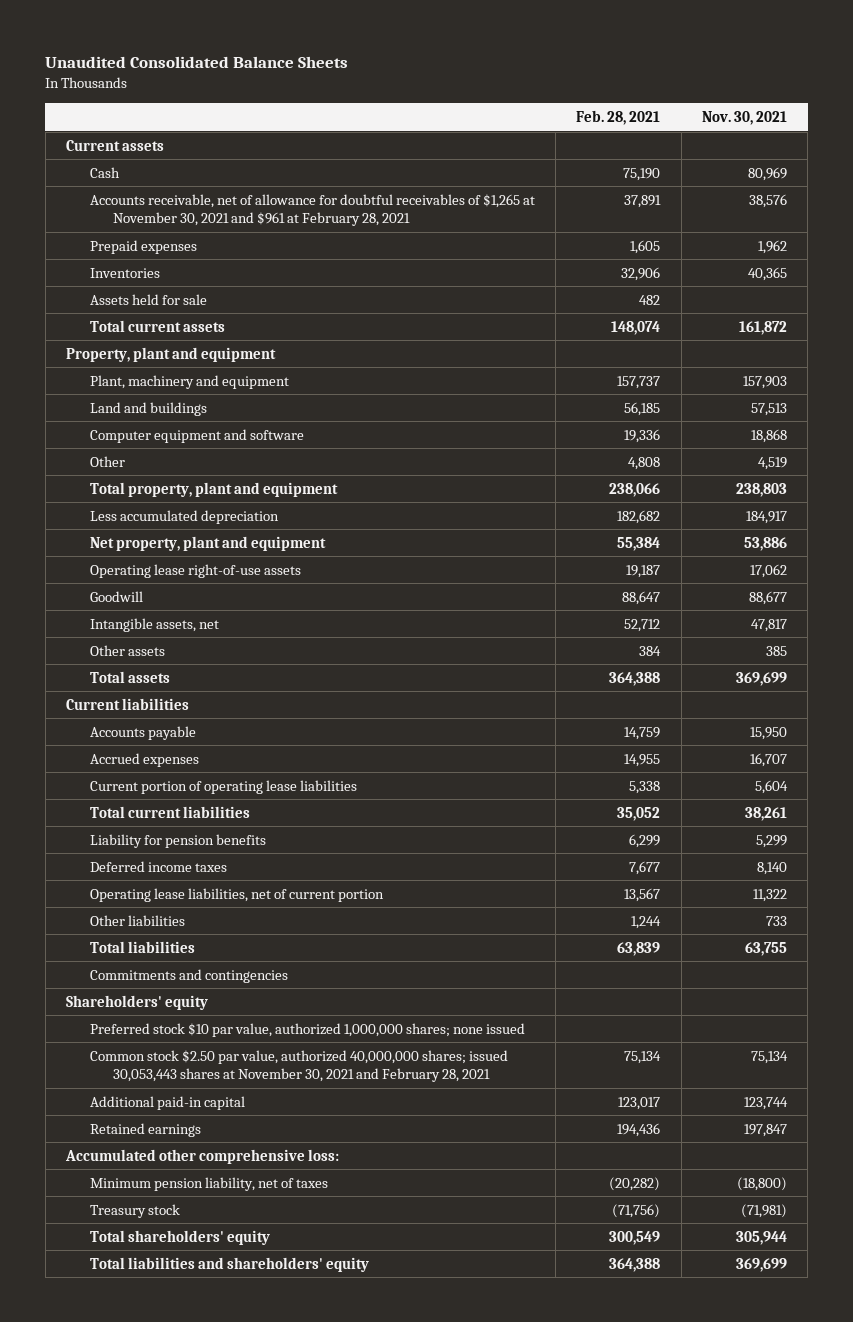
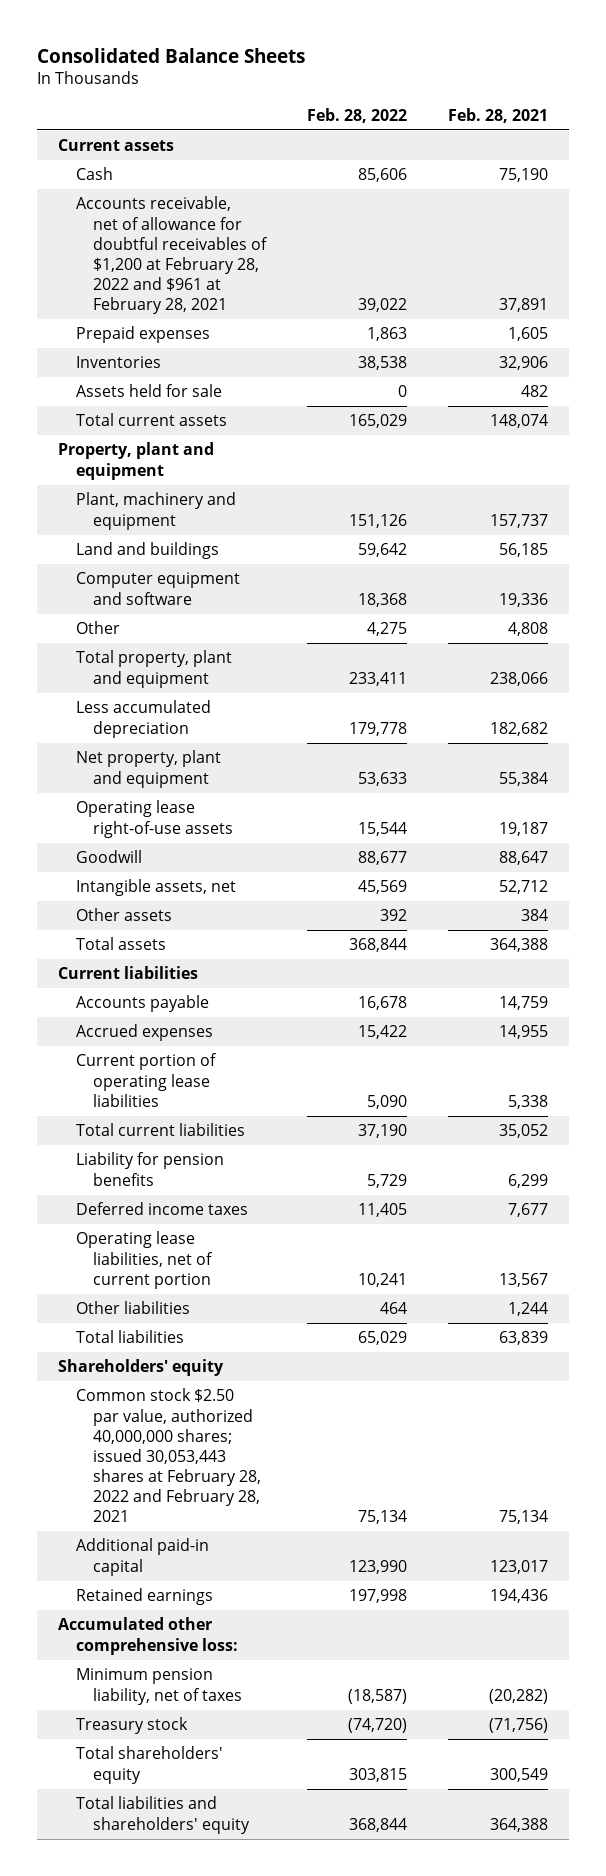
[45,56,349,69] Unaudited Consolidated Balance Sheets -> [37,47,306,63] Consolidated Balance Sheets
[702,110,788,125] Nov. 30, 2021 -> none
none -> [307,108,408,124] Feb. 28, 2022
[89,193,535,227] Accounts receivable, net of allowance for doubtful receivables of $1,265 at November 30, 2021 and $961 at February 28, 2021 -> [75,196,269,314] Accounts receivable, net of allowance for doubtful receivables of $1,200 at February 28, 2022 and $961 at February 28, 2021
[89,968,288,983] Commitments and contingencies -> none
[89,1022,525,1037] Preferred stock $10 par value, authorized 1,000,000 shares; none issued -> none
[89,1049,508,1083] Common stock $2.50 par value, authorized 40,000,000 shares; issued 30,053,443 shares at November 30, 2021 and February 28, 2021 -> [75,1388,262,1522] Common stock $2.50 par value, authorized 40,000,000 shares; issued 30,053,443 shares at February 28, 2022 and February 28, 2021

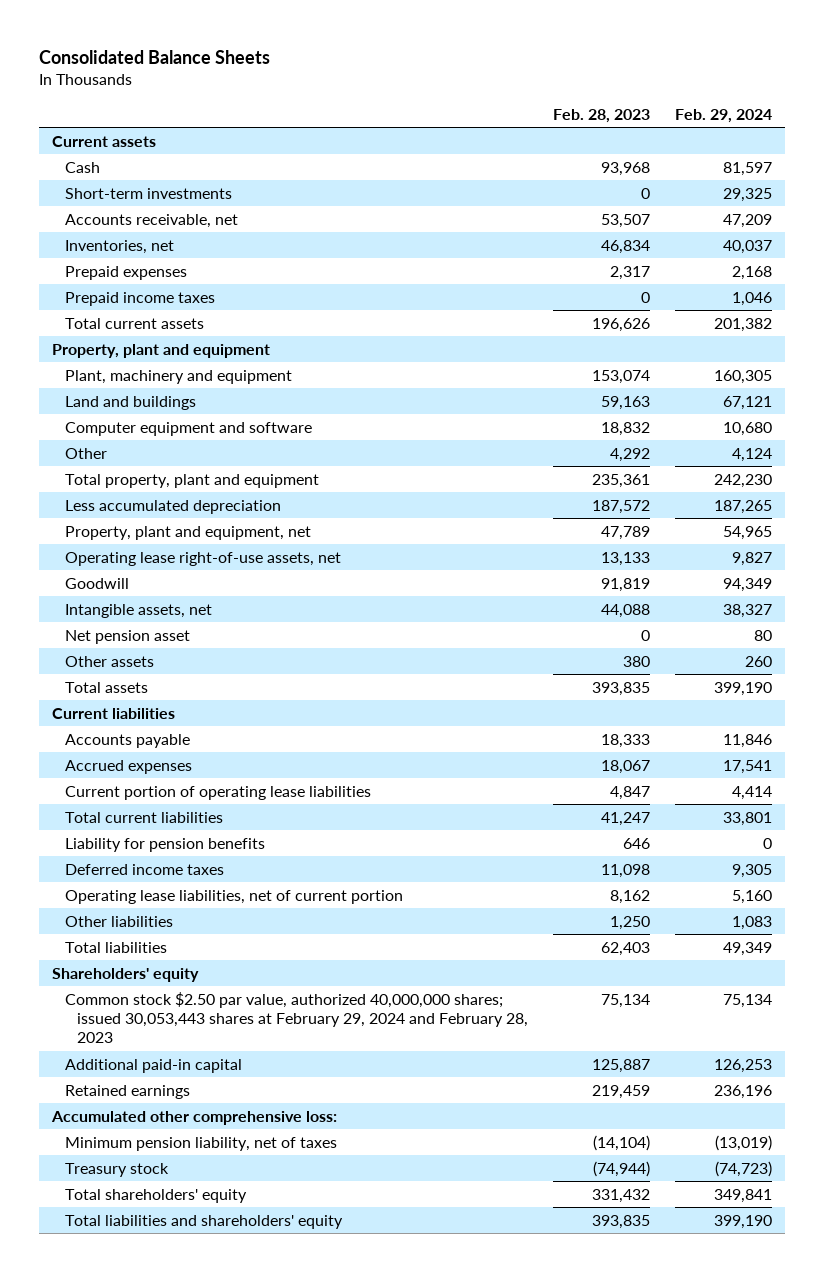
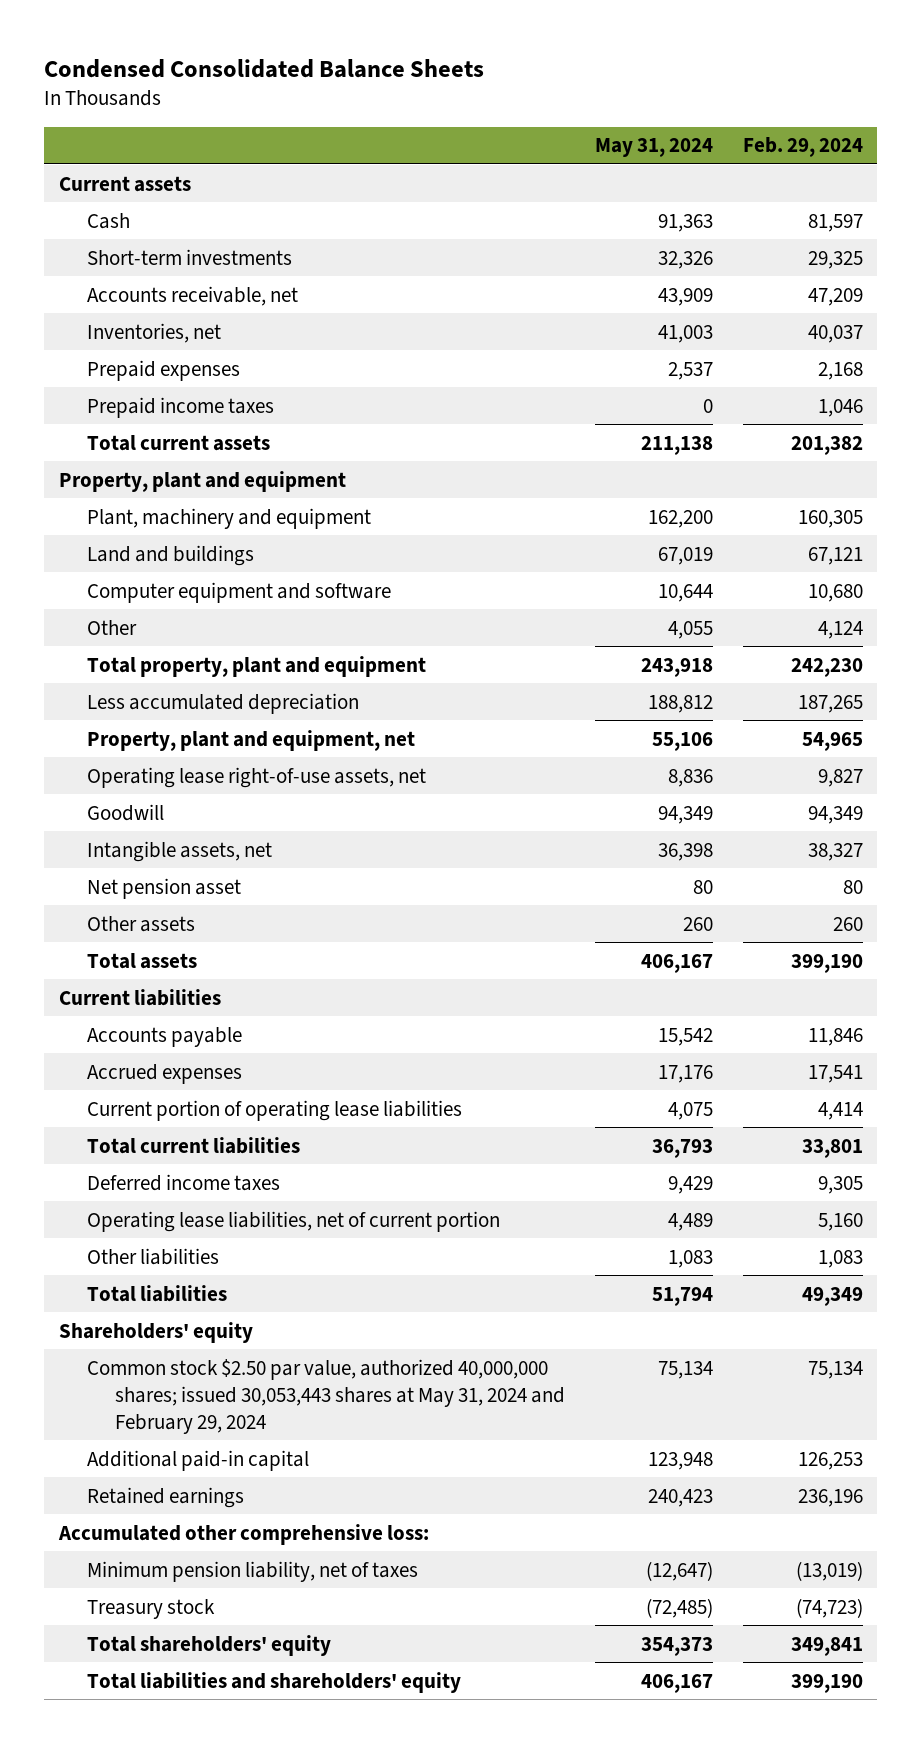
[39,49,271,64] Consolidated Balance Sheets -> [43,58,484,78] Condensed Consolidated Balance Sheets
[553,108,651,123] Feb. 28, 2023 -> none
none -> [594,138,713,158] May 31, 2024
[64,837,265,852] Liability for pension benefits -> none
[64,991,529,1044] Common stock $2.50 par value, authorized 40,000,000 shares; issued 30,053,443 shares at February 29, 2024 and February 28, 2023 -> [86,1358,566,1434] Common stock $2.50 par value, authorized 40,000,000 shares; issued 30,053,443 shares at May 31, 2024 and February 29, 2024

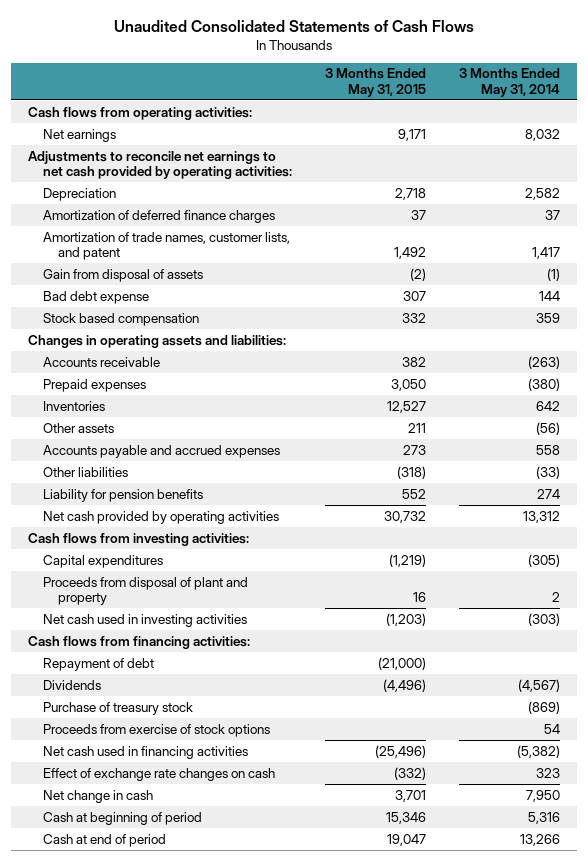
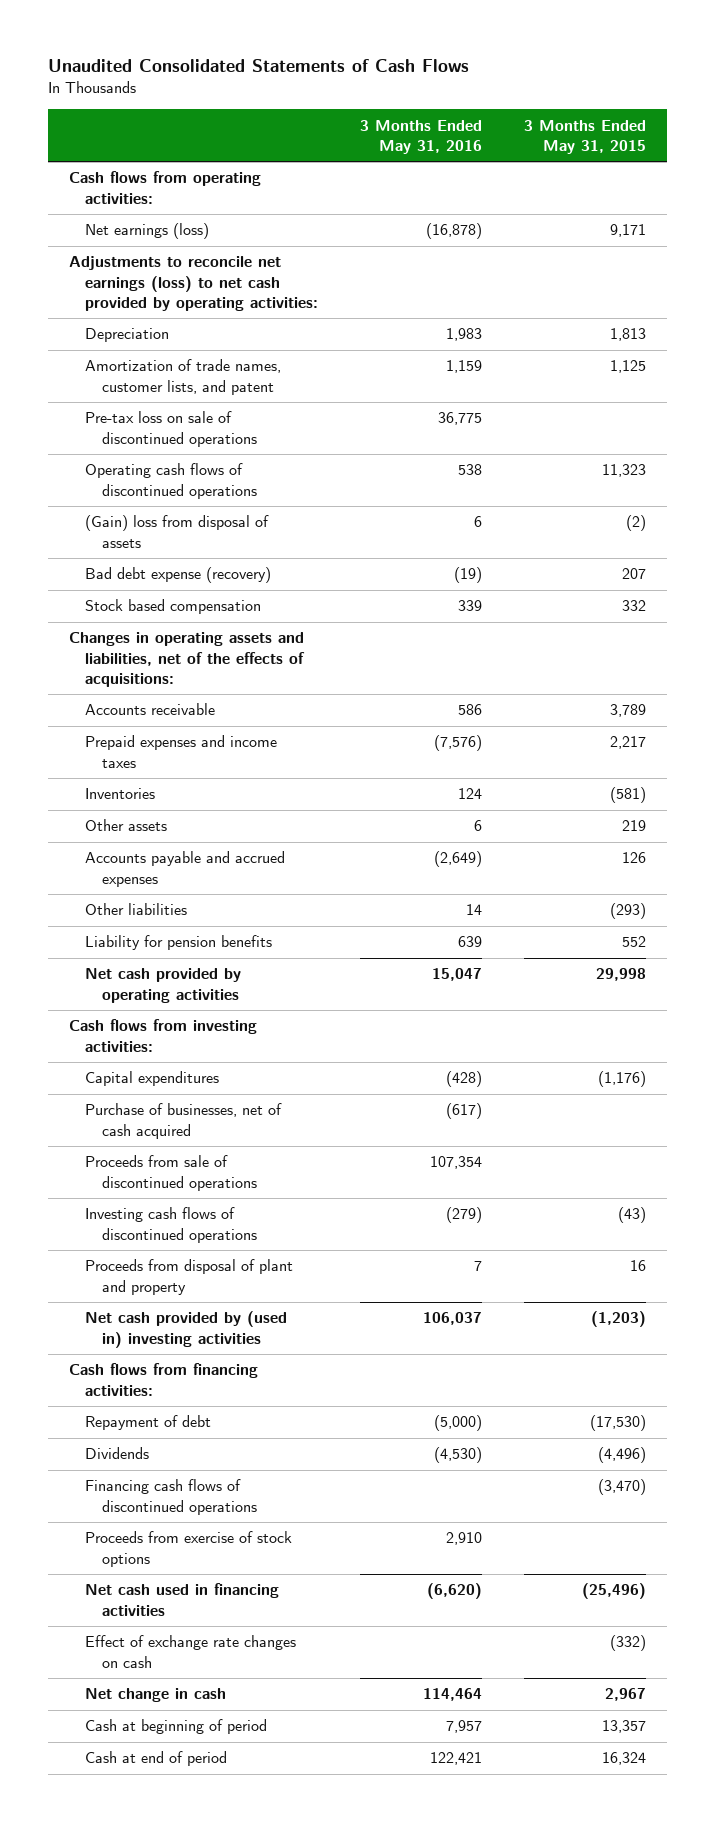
[458,68,560,98] 3 Months Ended May 31, 2014 -> none
none -> [360,119,483,155] 3 Months Ended May 31, 2016
[42,209,275,223] Amortization of deferred finance charges -> none
[42,128,116,142] Net earnings -> [85,223,210,240] Net earnings (loss)
[27,150,292,180] Adjustments to reconcile net earnings to net cash provided by operating activities: -> [68,256,319,312] Adjustments to reconcile net earnings (loss) to net cash provided by operating activities:
[394,187,426,200] 2,718 -> [610,328,647,342] 1,813
[393,247,426,260] 1,492 -> [610,360,647,374] 1,125
none -> [85,411,257,447] Pre-tax loss on sale of discontinued operations
none -> [85,463,257,499] Operating cash flows of discontinued operations
[42,268,203,282] Gain from disposal of assets -> [85,515,270,548] (Gain) loss from disposal of assets
[42,290,149,304] Bad debt expense -> [85,567,272,584] Bad debt expense (recovery)
[402,290,426,301] 307 -> [622,568,647,580] 207
[42,378,146,392] Prepaid expenses -> none
[27,334,286,348] Changes in operating assets and liabilities: -> [68,632,306,688] Changes in operating assets and liabilities, net of the effects of acquisitions:
[401,356,426,367] 382 -> [610,704,647,718] 3,789
none -> [85,735,278,768] Prepaid expenses and income taxes
[386,400,426,413] 12,527 -> [610,787,647,804] (581)
[407,422,426,433] 211 -> [622,820,647,832] 219
[402,444,426,455] 273 -> [622,852,647,864] 126
[396,465,426,479] (318) -> [610,903,647,920] (293)
[383,510,426,523] 30,732 -> [596,968,647,982] 29,998
[388,553,426,567] (1,219) -> [598,1071,647,1088] (1,176)
none -> [85,1103,283,1139] Purchase of businesses, net of cash acquired
none -> [85,1155,257,1191] Proceeds from sale of discontinued operations
none -> [85,1207,257,1243] Investing cash flows of discontinued operations
[42,613,247,627] Net cash used in investing activities -> [85,1311,288,1348] Net cash provided by (used in) investing activities
[377,656,426,670] (21,000) -> [590,1415,647,1432] (17,530)
[42,701,193,715] Purchase of treasury stock -> none
none -> [85,1479,257,1515] Financing cash flows of discontinued operations
[394,789,426,802] 3,701 -> [605,1688,647,1702] 2,967
[385,811,426,824] 15,346 -> [602,1720,647,1734] 13,357
[386,833,426,846] 19,047 -> [602,1752,647,1766] 16,324

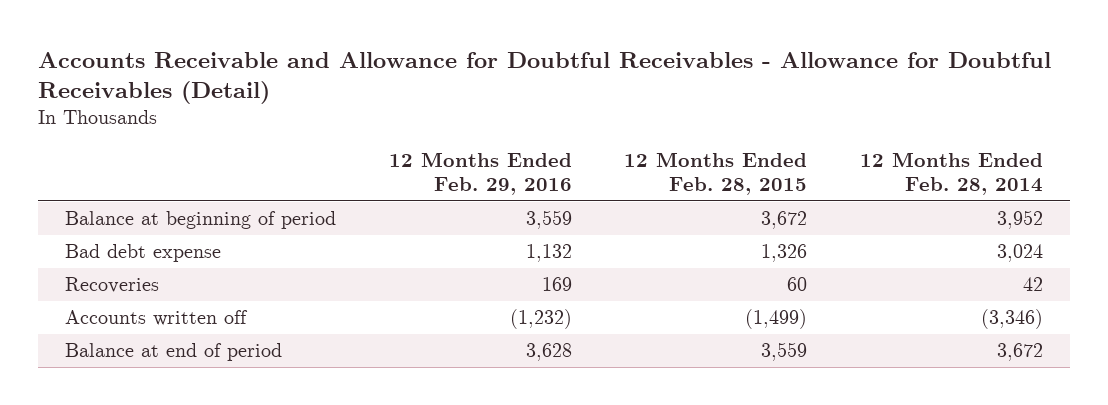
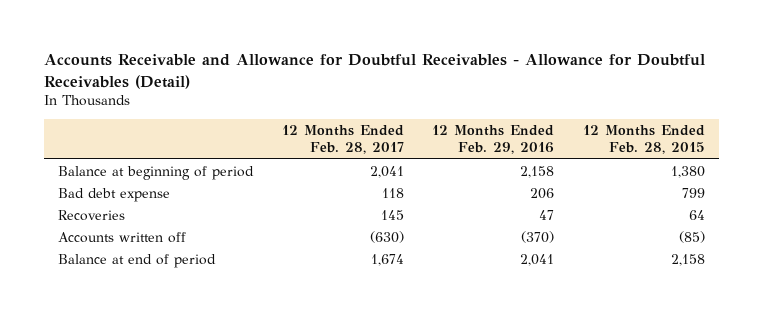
[860,152,1044,195] 12 Months Ended Feb. 28, 2014 -> none
none -> [281,125,404,155] 12 Months Ended Feb. 28, 2017
[525,210,572,230] 3,559 -> [520,165,555,178] 2,158
[761,211,808,230] 3,672 -> [671,165,706,178] 1,380
[525,244,572,263] 1,132 -> [530,187,555,199] 206
[761,244,808,263] 1,326 -> [682,187,706,198] 799
[541,277,572,292] 169 -> [539,209,555,220] 47
[787,277,808,292] 60 -> [689,209,706,220] 64
[509,309,572,330] (1,232) -> [521,230,555,243] (370)
[745,309,808,330] (1,499) -> [679,230,706,243] (85)
[525,343,572,362] 3,628 -> [520,253,555,266] 2,041
[761,342,808,362] 3,559 -> [671,253,706,266] 2,158

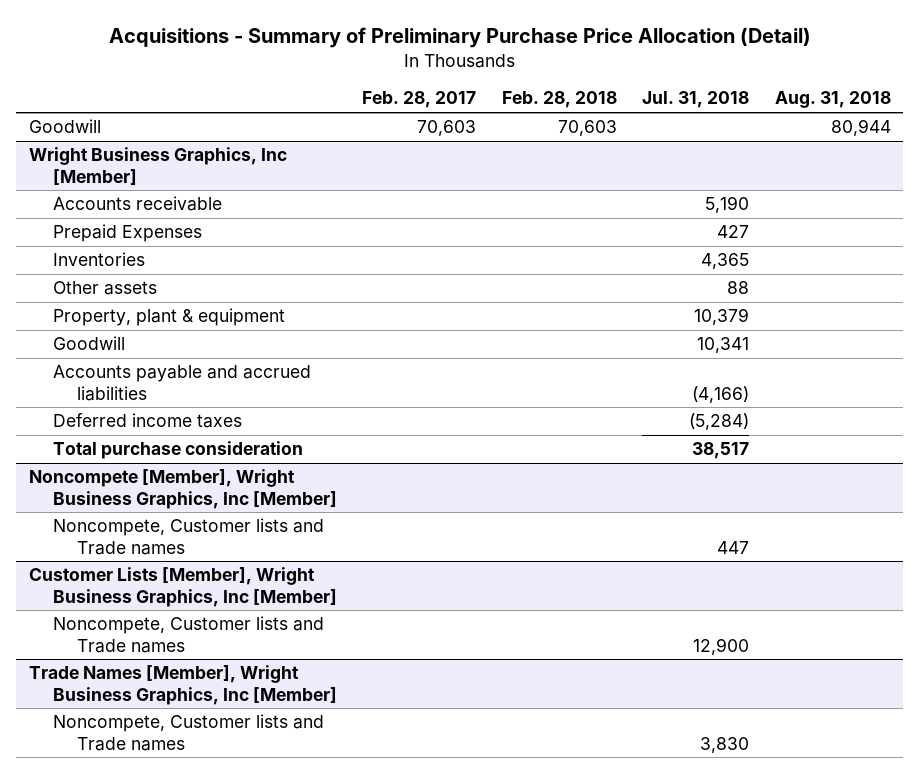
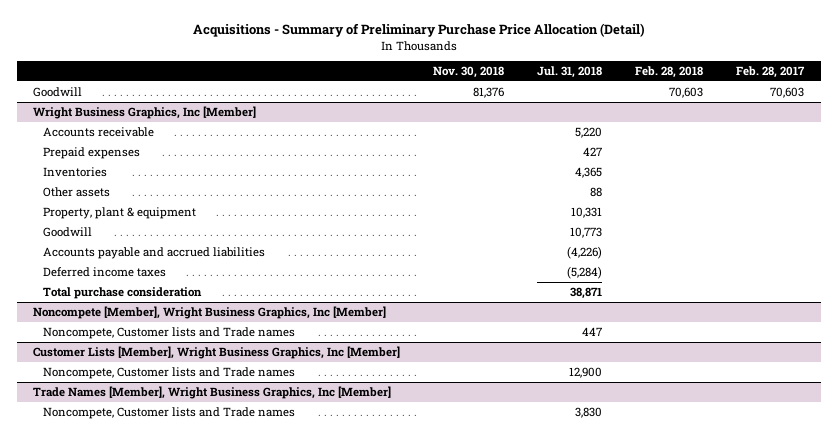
[774,91,891,109] Aug. 31, 2018 -> none
none -> [433,65,505,78] Nov. 30, 2018
[705,196,750,214] 5,190 -> [575,126,603,138] 5,220
[52,224,202,243] Prepaid Expenses -> [42,146,140,159] Prepaid expenses
[694,308,750,326] 10,379 -> [571,206,603,218] 10,331
[697,337,750,354] 10,341 -> [570,226,603,238] 10,773
[692,385,750,403] (4,166) -> [567,245,603,259] (4,226)
[692,442,750,460] 38,517 -> [570,286,603,299] 38,871

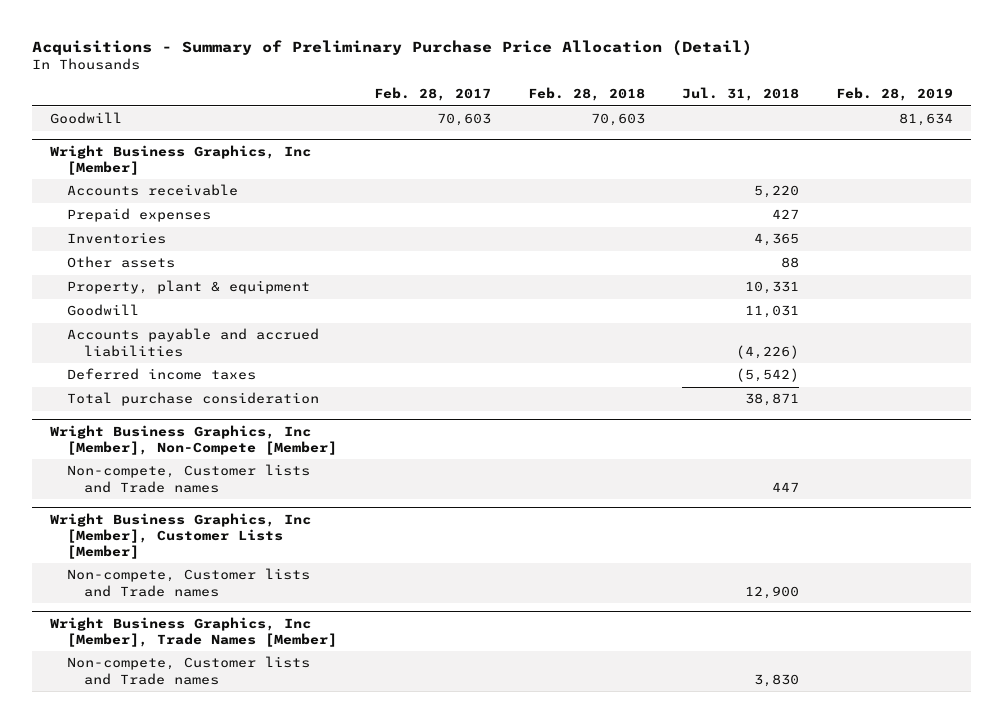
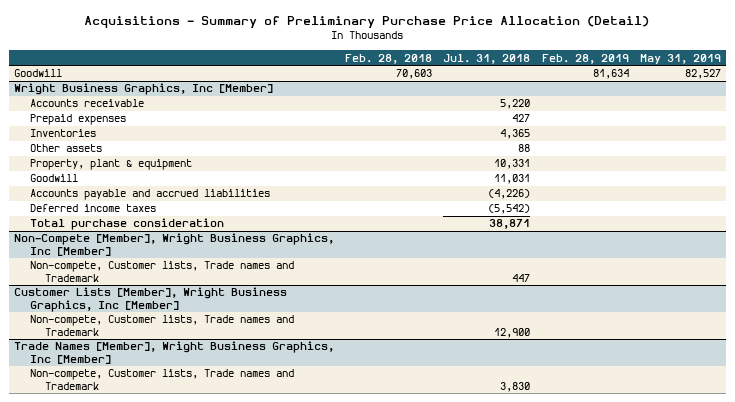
[373,87,491,102] Feb. 28, 2017 -> none
none -> [639,53,721,64] May 31, 2019
[50,424,337,455] Wright Business Graphics, Inc [Member], Non-Compete [Member] -> [14,233,335,256] Non-Compete [Member], Wright Business Graphics, Inc [Member]
[66,464,310,493] Non-compete, Customer lists and Trade names -> [29,261,294,282] Non-compete, Customer lists, Trade names and Trademark
[50,512,312,559] Wright Business Graphics, Inc [Member], Customer Lists [Member] -> [14,287,288,312] Customer Lists [Member], Wright Business Graphics, Inc [Member]
[66,568,310,597] Non-compete, Customer lists and Trade names -> [29,315,294,336] Non-compete, Customer lists, Trade names and Trademark
[50,616,337,647] Wright Business Graphics, Inc [Member], Trade Names [Member] -> [14,341,335,364] Trade Names [Member], Wright Business Graphics, Inc [Member]
[66,656,310,685] Non-compete, Customer lists and Trade names -> [29,369,294,390] Non-compete, Customer lists, Trade names and Trademark

